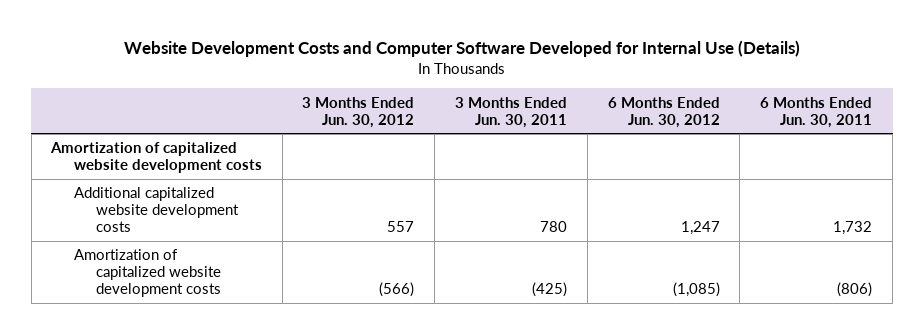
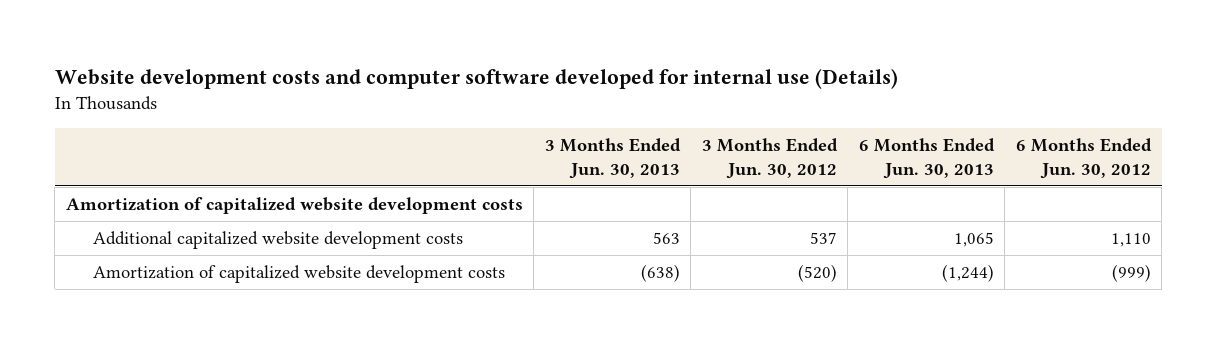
[123,39,800,57] Website Development Costs and Computer Software Developed for Internal Use (Details) -> [54,67,898,89] Website development costs and computer software developed for internal use (Details)
[455,96,568,128] 3 Months Ended Jun. 30, 2011 -> none
[760,96,873,128] 6 Months Ended Jun. 30, 2011 -> none
none -> [544,137,681,179] 3 Months Ended Jun. 30, 2013
none -> [858,137,995,179] 6 Months Ended Jun. 30, 2013
[387,221,415,233] 557 -> [809,232,837,245] 537
[680,221,720,236] 1,247 -> [1110,233,1151,248] 1,110
[379,282,415,298] (566) -> [797,264,837,283] (520)
[672,282,720,298] (1,085) -> [1111,264,1151,283] (999)

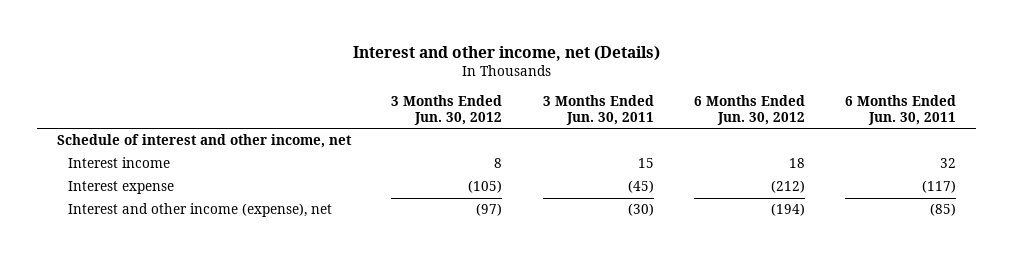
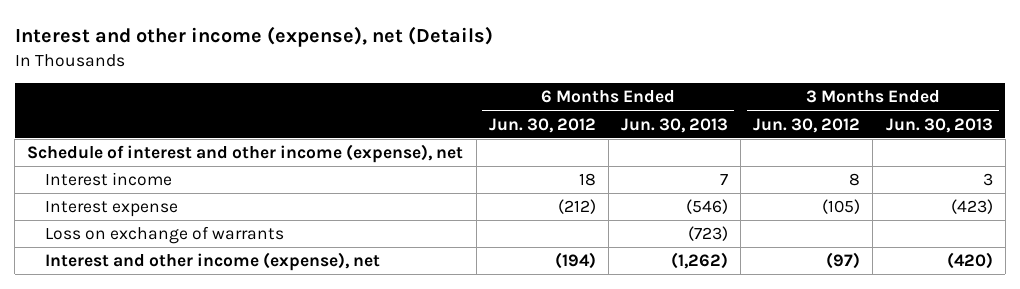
[352,45,660,61] Interest and other income, net (Details) -> [14,25,493,47] Interest and other income (expense), net (Details)
[542,94,654,125] 3 Months Ended Jun. 30, 2011 -> none
[845,94,957,125] 6 Months Ended Jun. 30, 2011 -> none
none -> [621,117,729,133] Jun. 30, 2013
none -> [885,117,993,133] Jun. 30, 2013
[57,134,353,149] Schedule of interest and other income, net -> [27,144,464,164] Schedule of interest and other income (expense), net
none -> [44,226,284,245] Loss on exchange of warrants

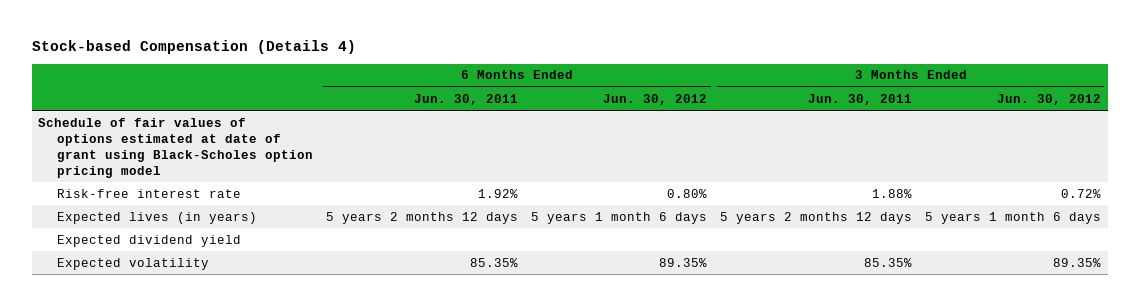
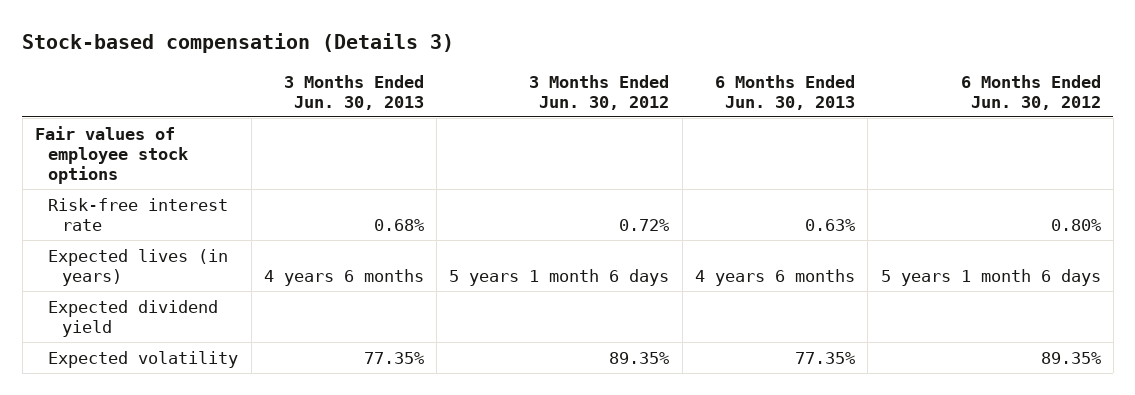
[31,40,356,55] Stock-based Compensation (Details 4) -> [22,32,455,53] Stock-based compensation (Details 3)
[414,93,519,105] Jun. 30, 2011 -> none
[808,93,913,105] Jun. 30, 2011 -> none
none -> [283,74,424,110] 3 Months Ended Jun. 30, 2013
none -> [715,74,856,110] 6 Months Ended Jun. 30, 2013
[37,117,314,178] Schedule of fair values of options estimated at date of grant using Black-Scholes option pricing model -> [34,125,189,185] Fair values of employee stock options

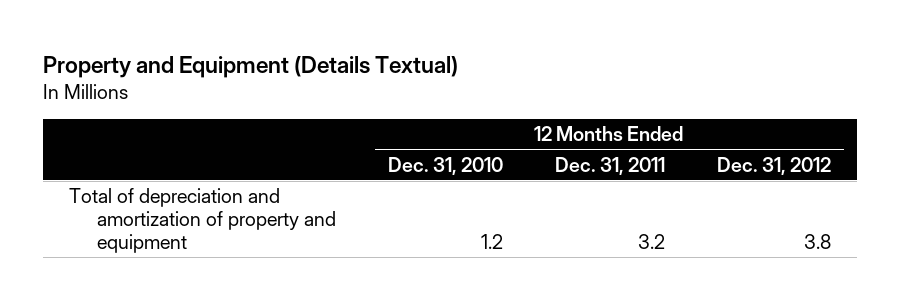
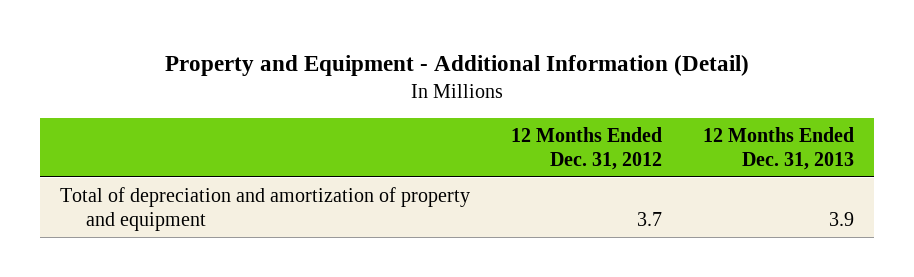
[42,56,458,79] Property and Equipment (Details Textual) -> [165,54,750,76] Property and Equipment - Additional Information (Detail)
[387,156,503,175] Dec. 31, 2010 -> none
[554,156,665,175] Dec. 31, 2011 -> none
none -> [702,127,854,170] 12 Months Ended Dec. 31, 2013
[803,234,831,250] 3.8 -> [637,211,663,226] 3.7

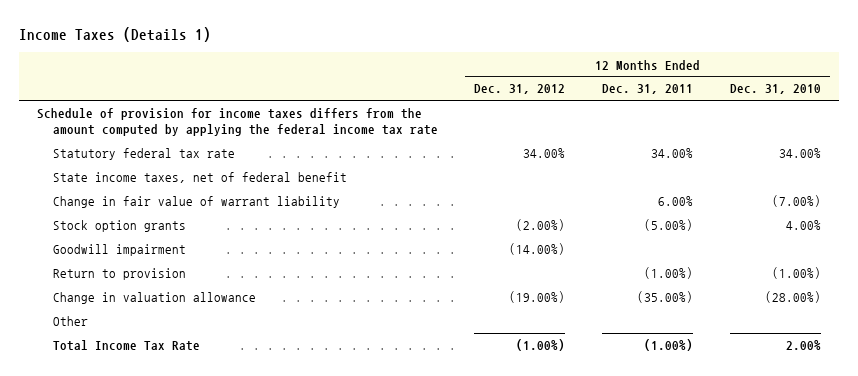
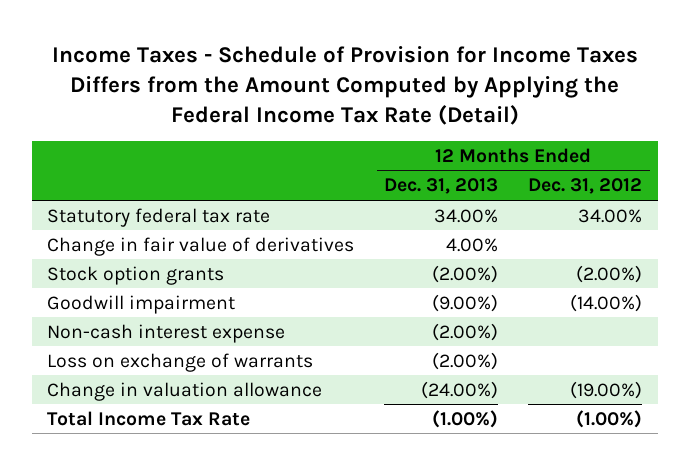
[18,27,211,43] Income Taxes (Details 1) -> [51,45,638,126] Income Taxes - Schedule of Provision for Income Taxes Differs from the Amount Computed by Applying the Federal Income Tax Rate (Detail)
[602,84,694,95] Dec. 31, 2011 -> none
[729,84,821,95] Dec. 31, 2010 -> none
none -> [384,178,499,195] Dec. 31, 2013
[37,108,438,136] Schedule of provision for income taxes differs from the amount computed by applying the federal income tax rate -> none
[52,172,347,184] State income taxes, net of federal benefit -> none
[52,196,340,209] Change in fair value of warrant liability -> [46,236,354,256] Change in fair value of derivatives
[52,268,186,281] Return to provision -> none
none -> [46,323,285,343] Non-cash interest expense
none -> [46,352,313,372] Loss on exchange of warrants
[52,316,88,327] Other -> none

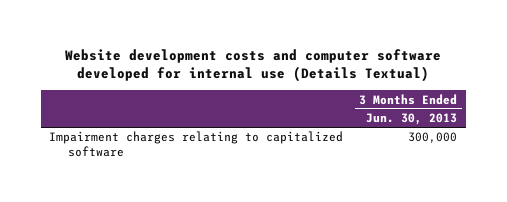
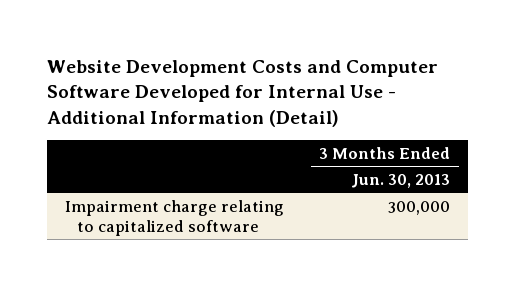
[65,48,442,83] Website development costs and computer software developed for internal use (Details Textual) -> [47,59,439,127] Website Development Costs and Computer Software Developed for Internal Use - Additional Information (Detail)
[49,131,344,158] Impairment charges relating to capitalized software -> [64,199,284,236] Impairment charge relating to capitalized software

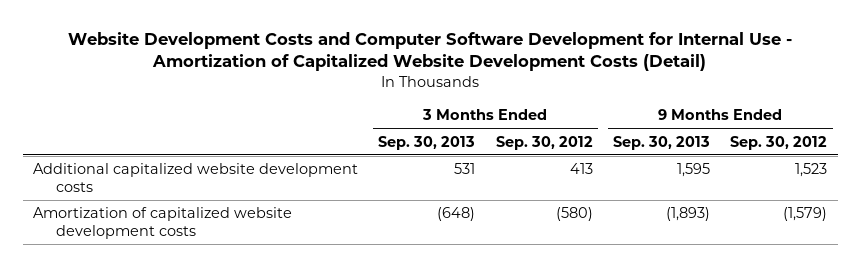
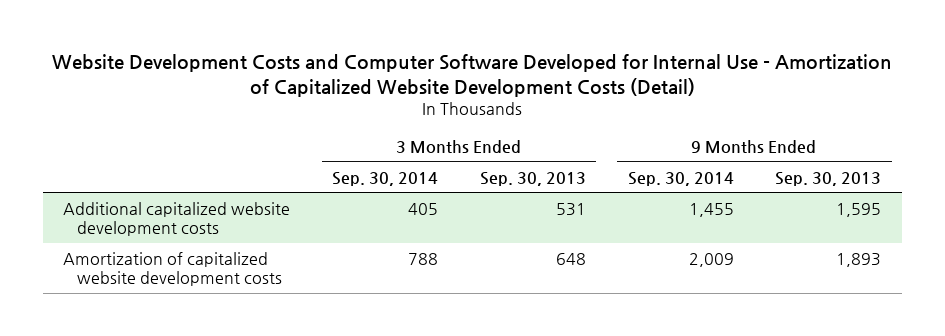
[68,31,793,72] Website Development Costs and Computer Software Development for Internal Use - Amortization of Capitalized Website Development Costs (Detail) -> [52,53,893,97] Website Development Costs and Computer Software Developed for Internal Use - Amortization of Capitalized Website Development Costs (Detail)
[495,135,593,150] Sep. 30, 2012 -> none
[730,135,828,150] Sep. 30, 2012 -> none
none -> [332,171,439,186] Sep. 30, 2014
none -> [627,171,734,186] Sep. 30, 2014
[437,207,476,222] (648) -> [555,253,586,266] 648
[666,207,711,222] (1,893) -> [836,253,882,268] 1,893

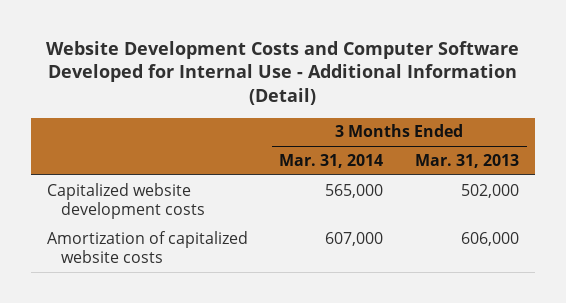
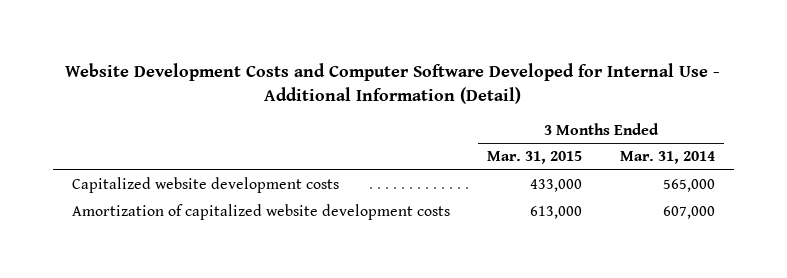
[415,154,520,169] Mar. 31, 2013 -> none
none -> [487,151,583,165] Mar. 31, 2015
[46,230,248,264] Amortization of capitalized website costs -> [71,204,450,221] Amortization of capitalized website development costs

